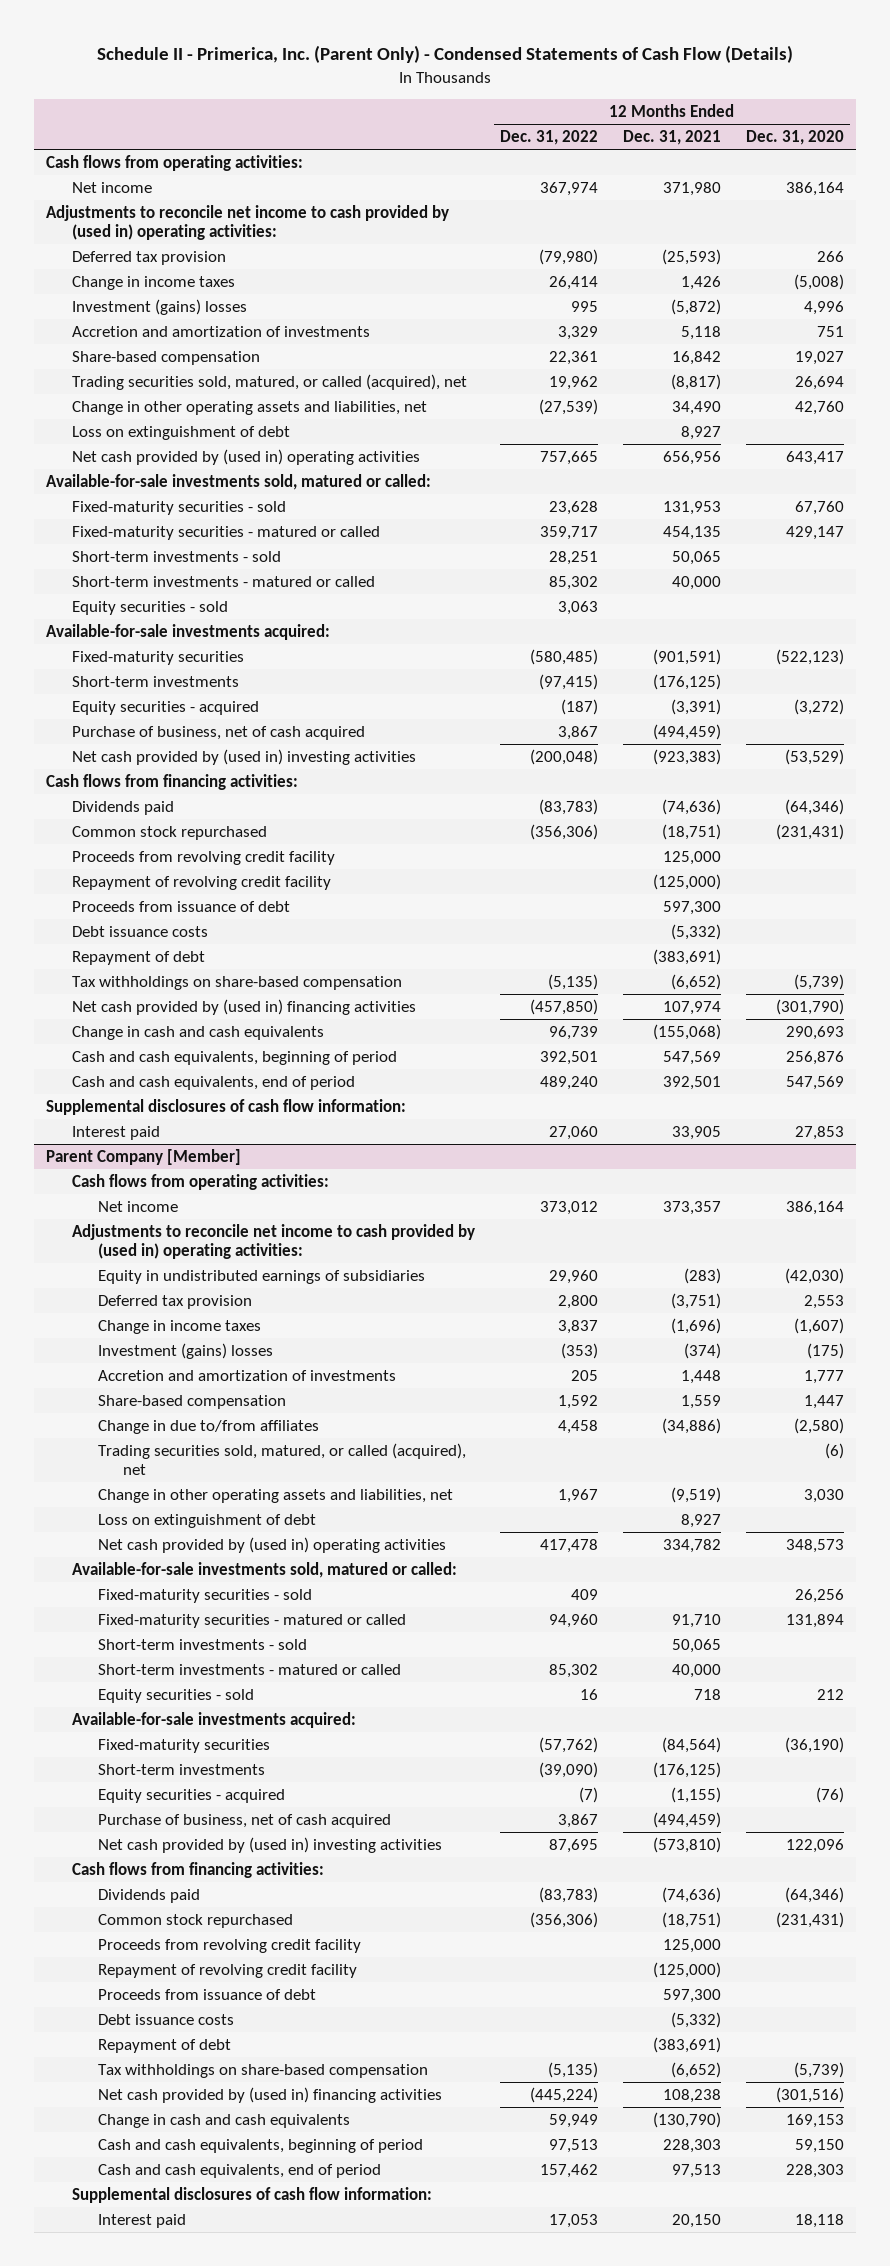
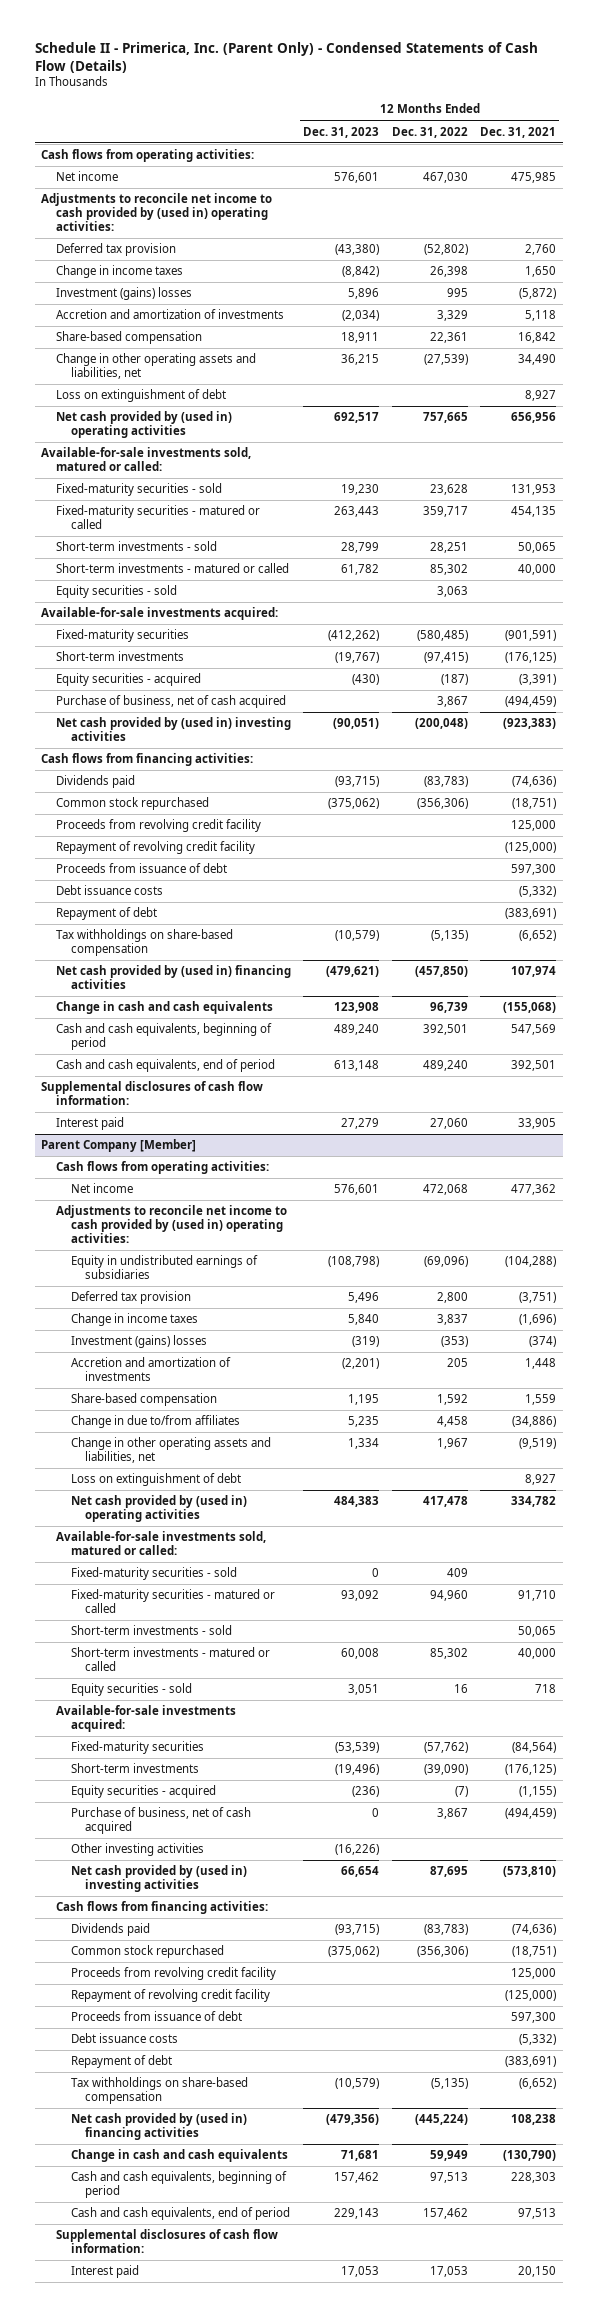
[745,130,844,146] Dec. 31, 2020 -> none
none -> [303,126,380,138] Dec. 31, 2023
[540,181,599,196] 367,974 -> [422,172,468,184] 467,030
[662,181,721,196] 371,980 -> [511,172,557,184] 475,985
[539,248,599,265] (79,980) -> [423,244,468,256] (52,802)
[661,248,721,265] (25,593) -> [525,244,557,256] 2,760
[549,275,599,290] 26,414 -> [429,266,468,278] 26,398
[680,275,721,290] 1,426 -> [525,266,557,278] 1,650
[72,373,468,390] Trading securities sold, matured, or called (acquired), net -> none
[540,1200,599,1215] 373,012 -> [422,1184,468,1196] 472,068
[662,1200,721,1215] 373,357 -> [511,1184,557,1196] 477,362
[549,1269,599,1284] 29,960 -> [423,1256,468,1268] (69,096)
[683,1267,721,1284] (283) -> [505,1256,557,1268] (104,288)
[97,1442,466,1476] Trading securities sold, matured, or called (acquired), net -> none
none -> [70,1843,204,1857] Other investing activities

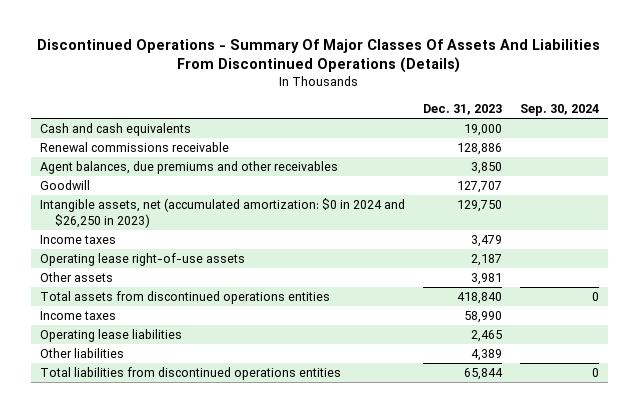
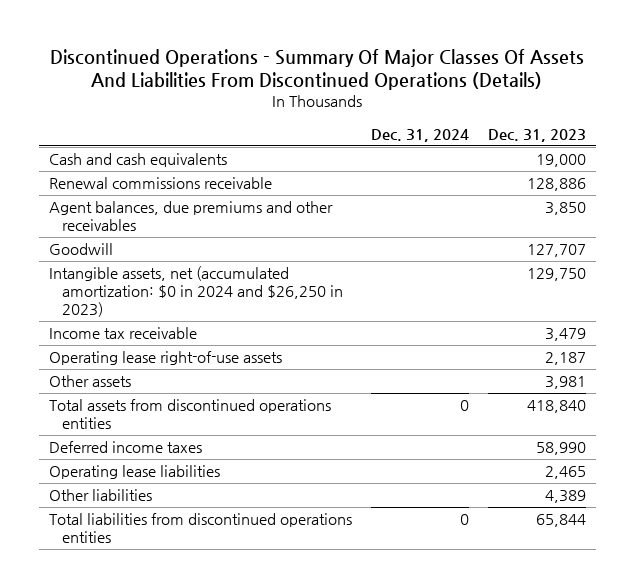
[519,103,599,116] Sep. 30, 2024 -> none
none -> [370,129,469,143] Dec. 31, 2024
[39,235,116,245] Income taxes -> [48,327,197,340] Income tax receivable
[39,311,116,321] Income taxes -> [48,441,202,454] Deferred income taxes

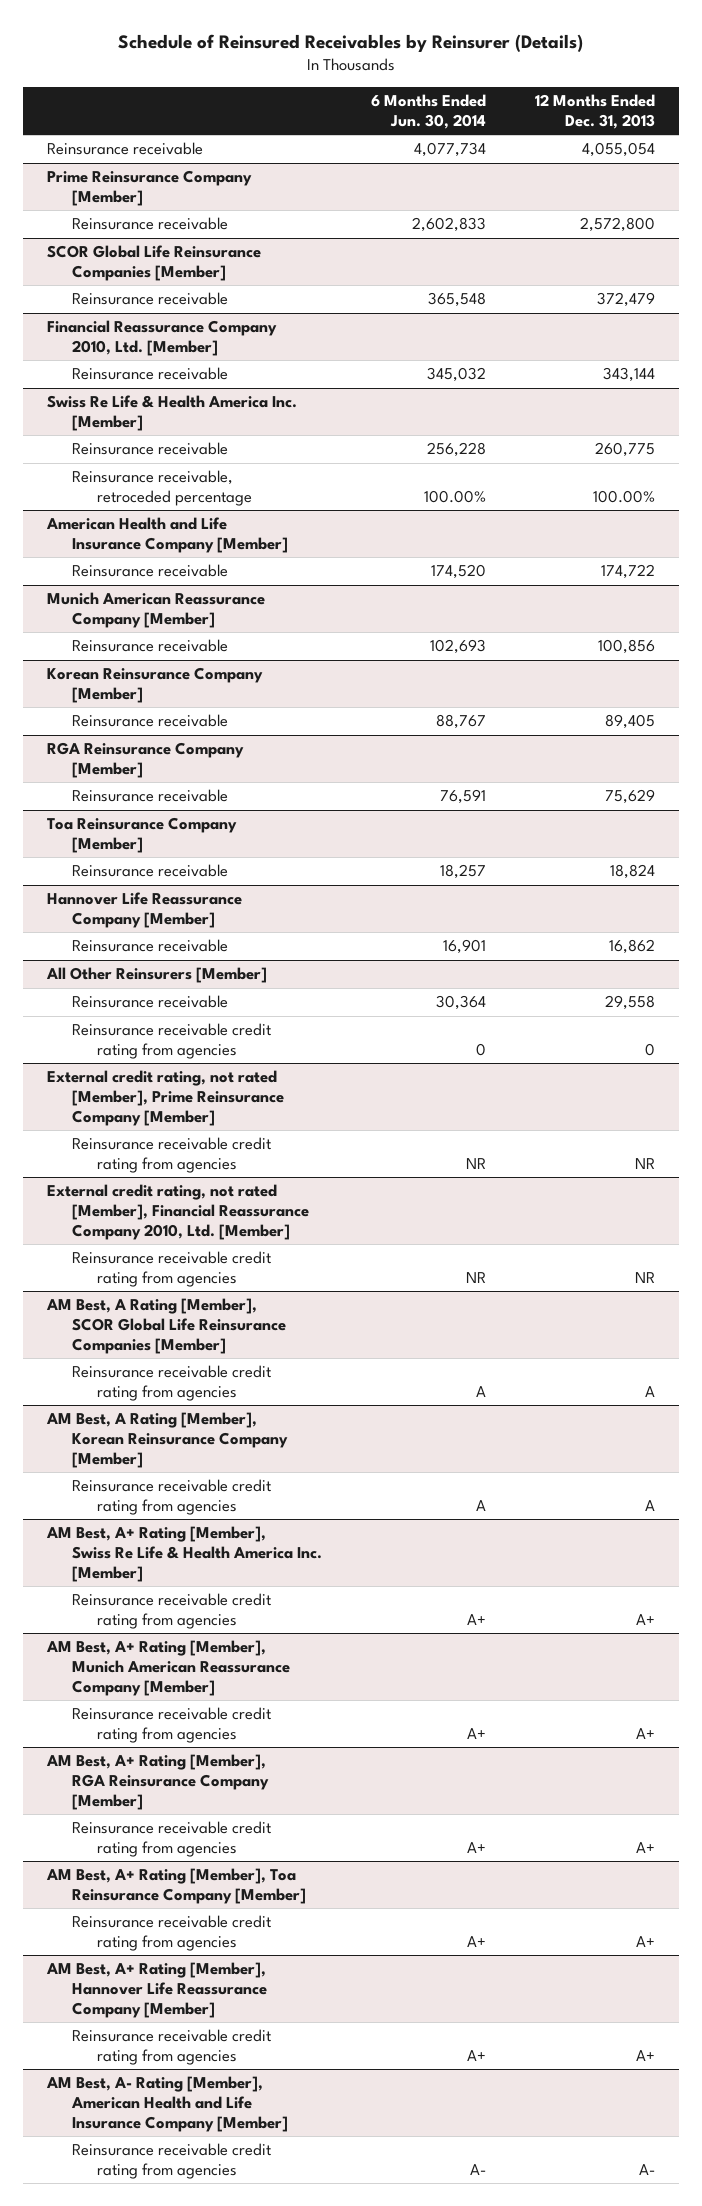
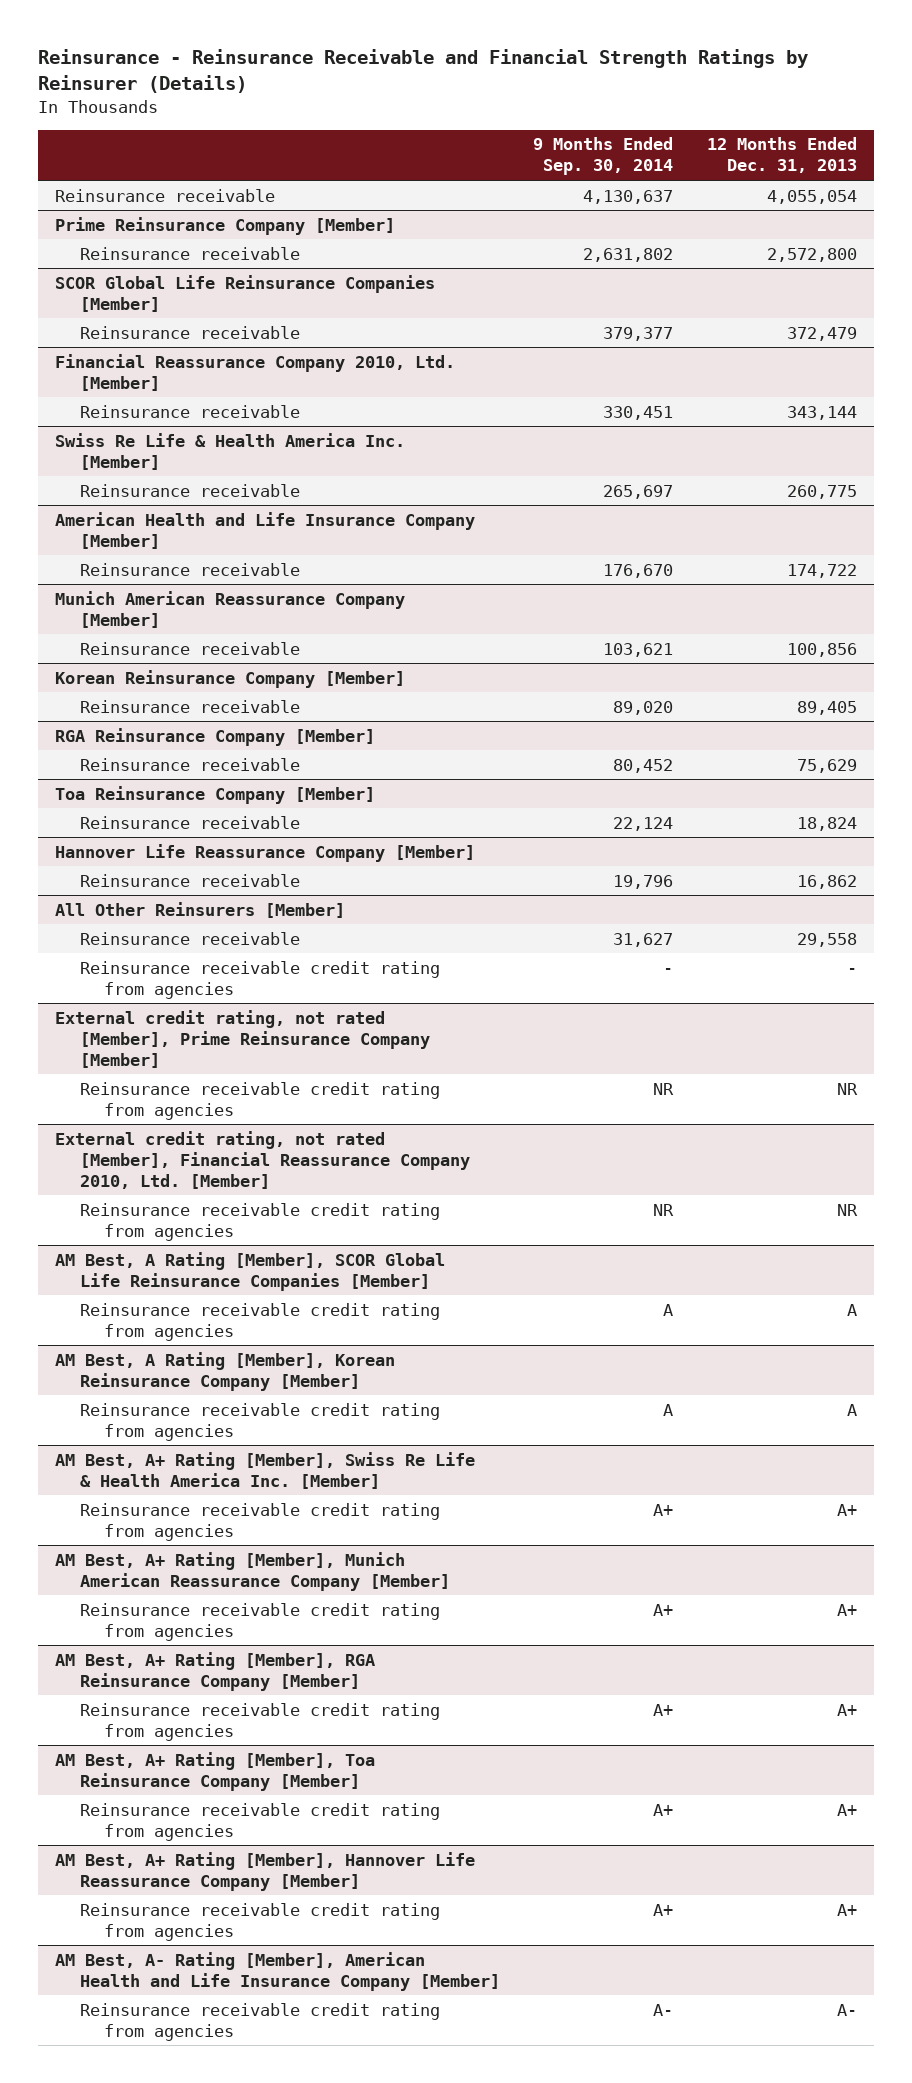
[118,34,584,53] Schedule of Reinsured Receivables by Reinsurer (Details) -> [38,49,809,94] Reinsurance - Reinsurance Receivable and Financial Strength Ratings by Reinsurer (Details)
[370,94,486,129] 6 Months Ended Jun. 30, 2014 -> none
none -> [533,137,674,176] 9 Months Ended Sep. 30, 2014
[71,470,252,506] Reinsurance receivable, retroceded percentage -> none
[644,1042,655,1056] 0 -> [846,967,857,974] -

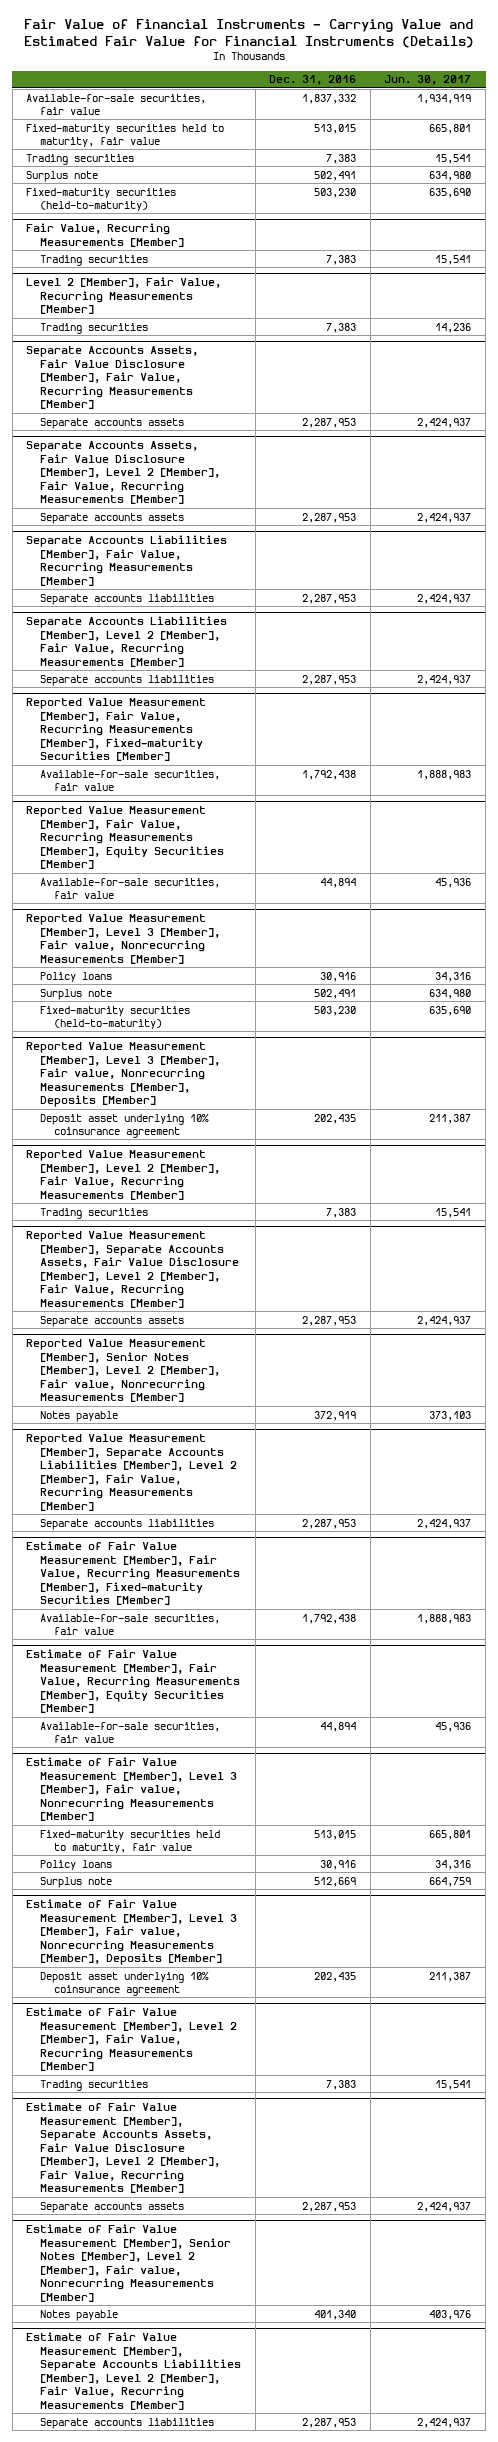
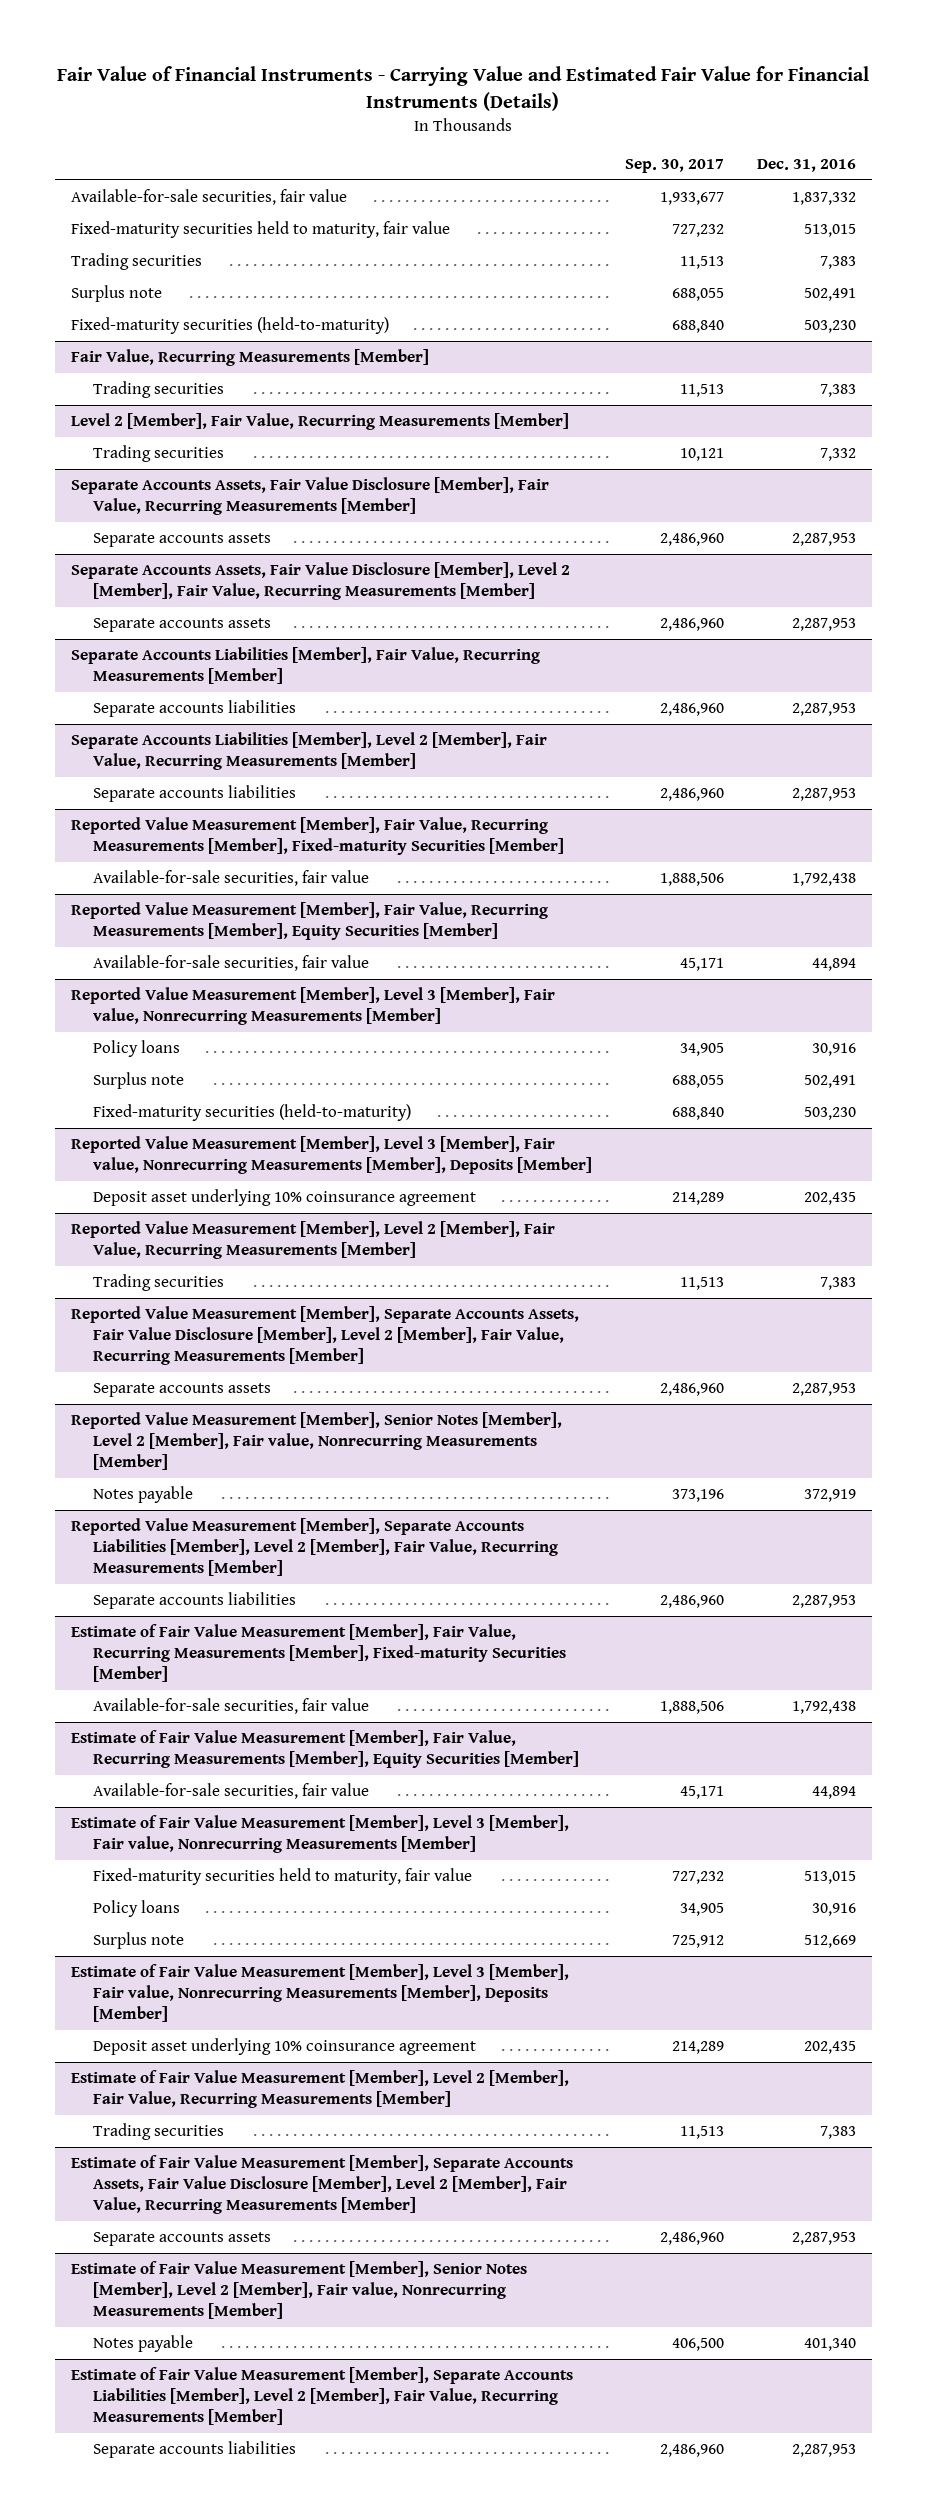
[384,75,472,86] Jun. 30, 2017 -> none
none -> [624,159,724,174] Sep. 30, 2017
[326,322,357,333] 7,383 -> [819,448,856,462] 7,332

